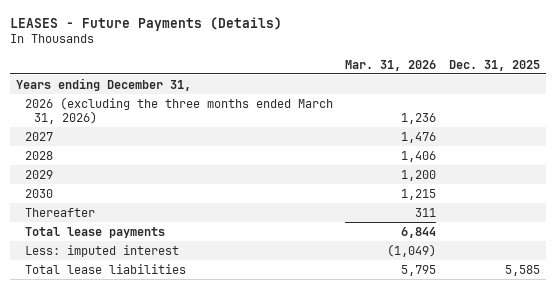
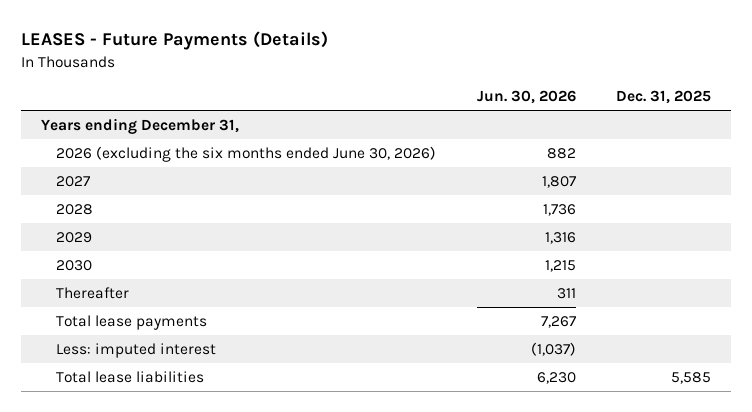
[345,59,437,71] Mar. 31, 2026 -> none
none -> [476,90,576,105] Jun. 30, 2026
[24,96,333,124] 2026 (excluding the three months ended March 31, 2026) -> [56,145,437,162] 2026 (excluding the six months ended June 30, 2026)

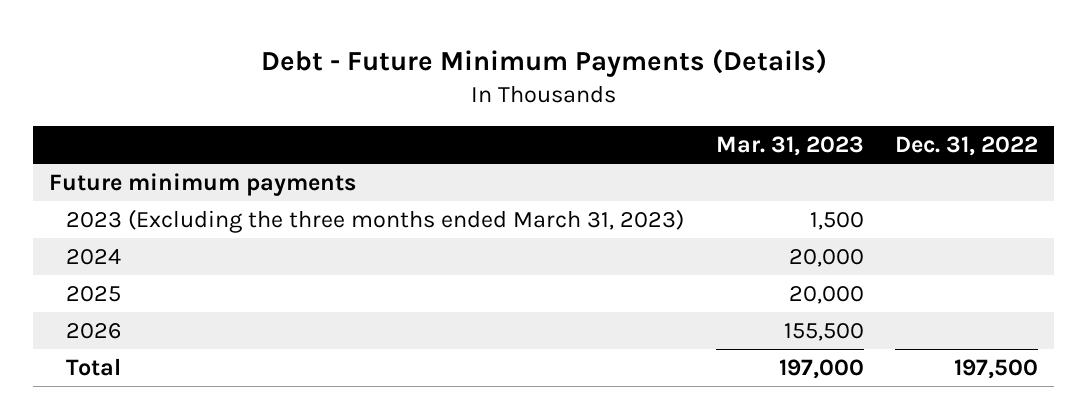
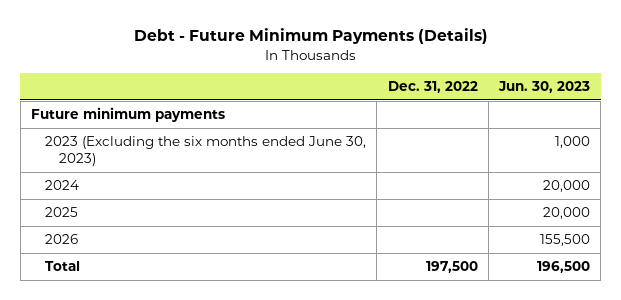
[715,136,864,157] Mar. 31, 2023 -> none
none -> [498,81,591,94] Jun. 30, 2023
[66,209,685,234] 2023 (Excluding the three months ended March 31, 2023) -> [45,136,367,167] 2023 (Excluding the six months ended June 30, 2023)

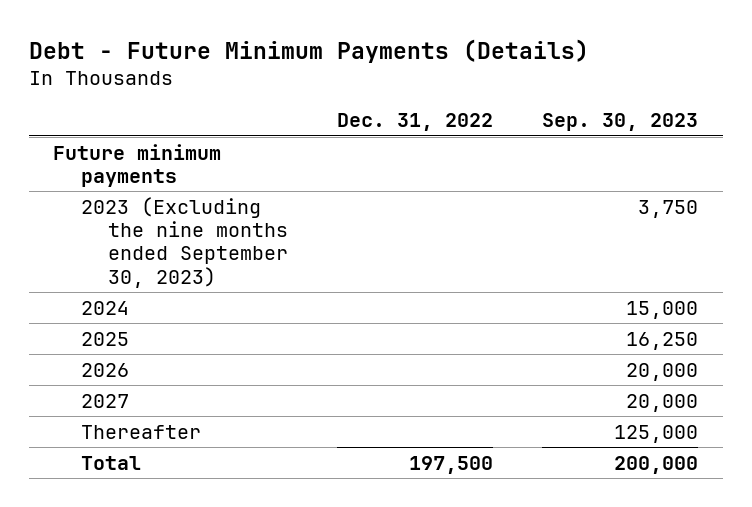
[498,81,591,94] Jun. 30, 2023 -> none
none -> [542,113,699,132] Sep. 30, 2023
[45,136,367,167] 2023 (Excluding the six months ended June 30, 2023) -> [80,196,289,288] 2023 (Excluding the nine months ended September 30, 2023)
none -> [80,393,129,408] 2027
none -> [80,424,201,439] Thereafter

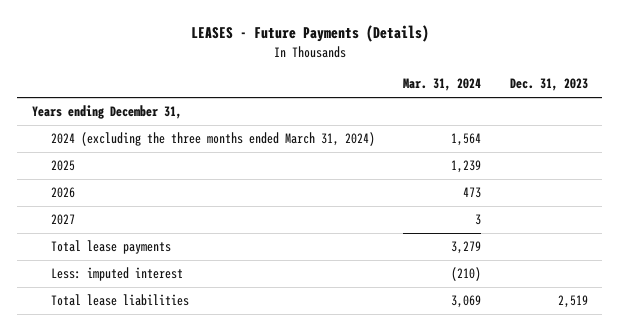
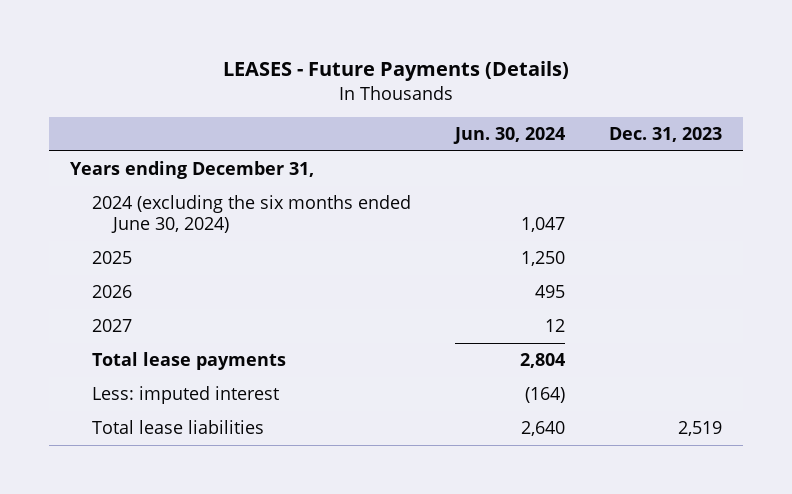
[403,78,482,92] Mar. 31, 2024 -> none
none -> [452,127,565,145] Jun. 30, 2024
[50,132,375,147] 2024 (excluding the three months ended March 31, 2024) -> [91,195,411,234] 2024 (excluding the six months ended June 30, 2024)

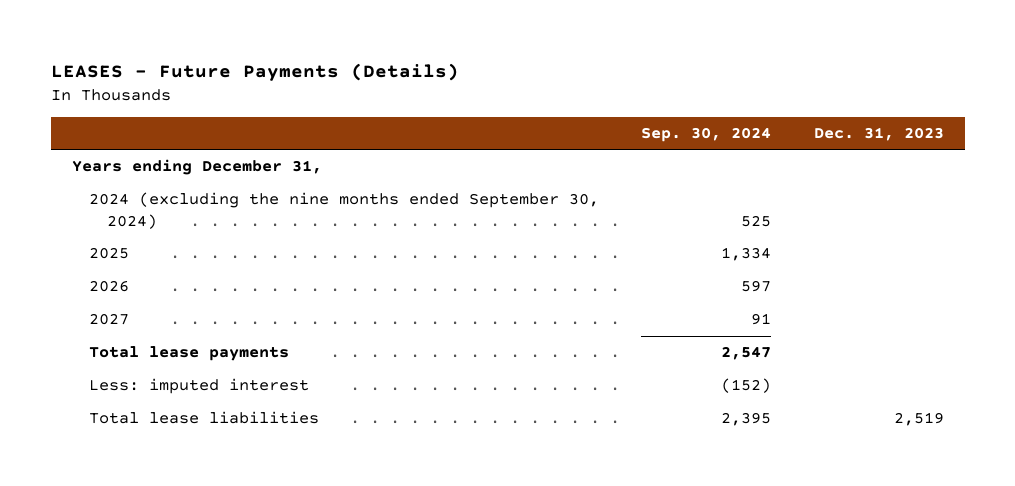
[452,127,565,145] Jun. 30, 2024 -> none
none -> [641,126,772,142] Sep. 30, 2024
[91,195,411,234] 2024 (excluding the six months ended June 30, 2024) -> [89,192,600,229] 2024 (excluding the nine months ended September 30, 2024)

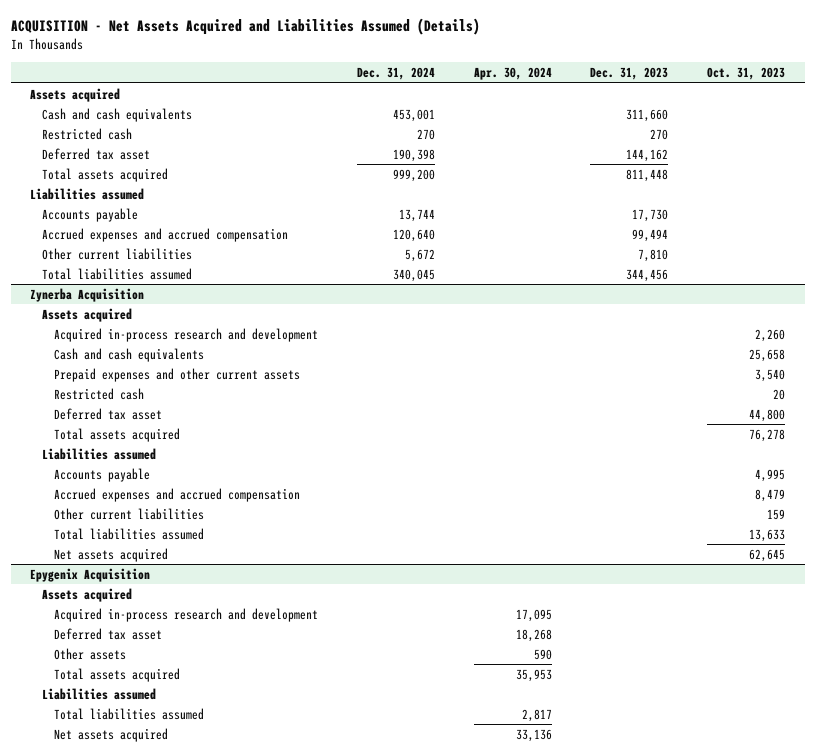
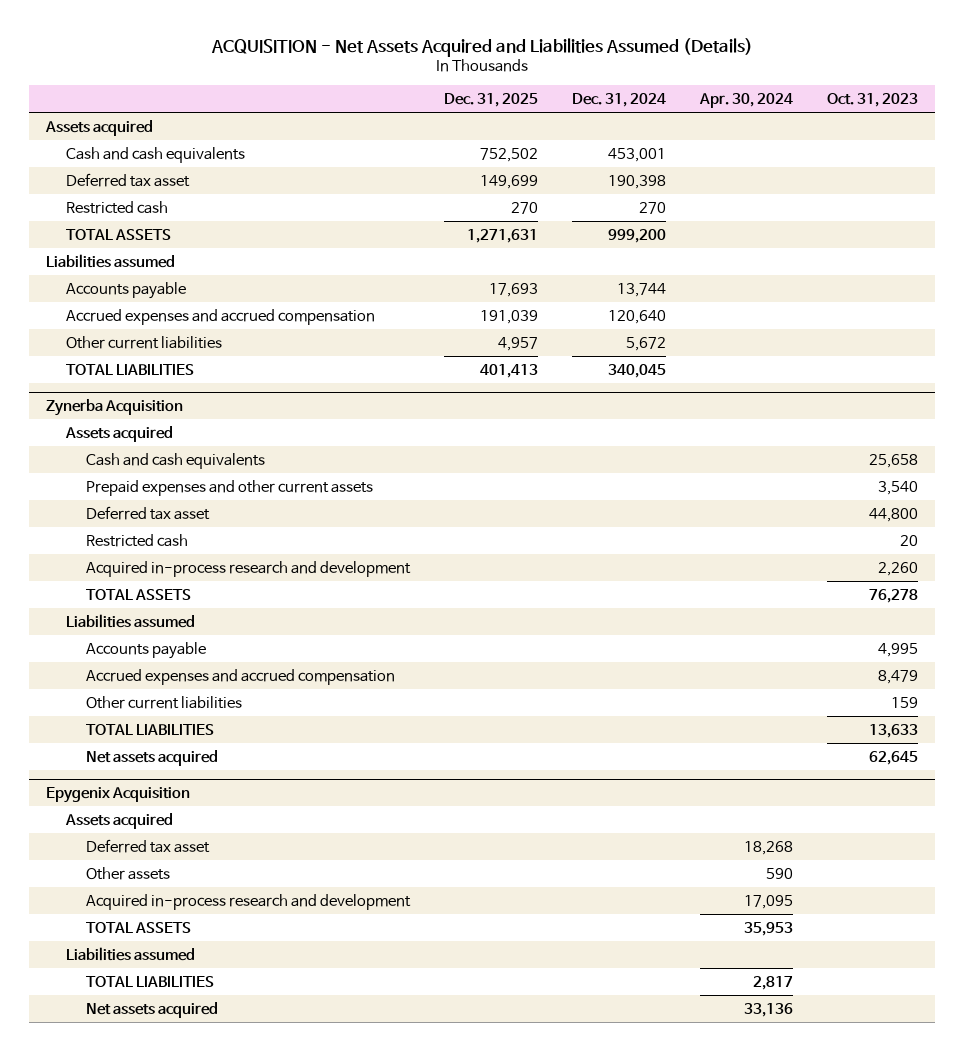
[590,67,669,81] Dec. 31, 2023 -> none
none -> [443,92,538,107] Dec. 31, 2025
[42,127,133,140] Restricted cash -> [66,200,169,214] Restricted cash
[42,167,169,182] Total assets acquired -> [66,228,172,240] TOTAL ASSETS
[42,267,193,280] Total liabilities assumed -> [66,363,195,375] TOTAL LIABILITIES
[53,387,144,400] Restricted cash -> [85,533,188,547] Restricted cash
[53,327,318,342] Acquired in-process research and development -> [85,560,411,577] Acquired in-process research and development
[53,427,180,442] Total assets acquired -> [85,588,191,600] TOTAL ASSETS
[53,527,204,540] Total liabilities assumed -> [85,723,214,735] TOTAL LIABILITIES
[53,607,318,622] Acquired in-process research and development -> [85,893,411,910] Acquired in-process research and development
[53,667,180,682] Total assets acquired -> [85,921,191,933] TOTAL ASSETS
[53,707,204,720] Total liabilities assumed -> [85,975,214,987] TOTAL LIABILITIES

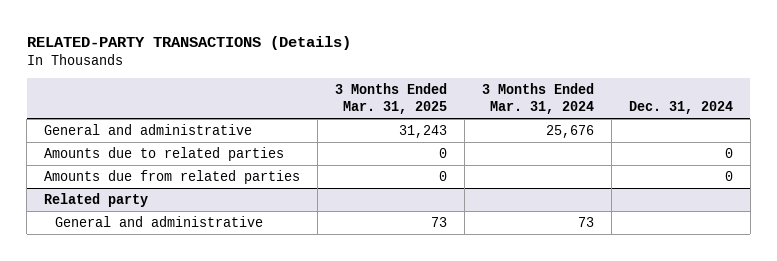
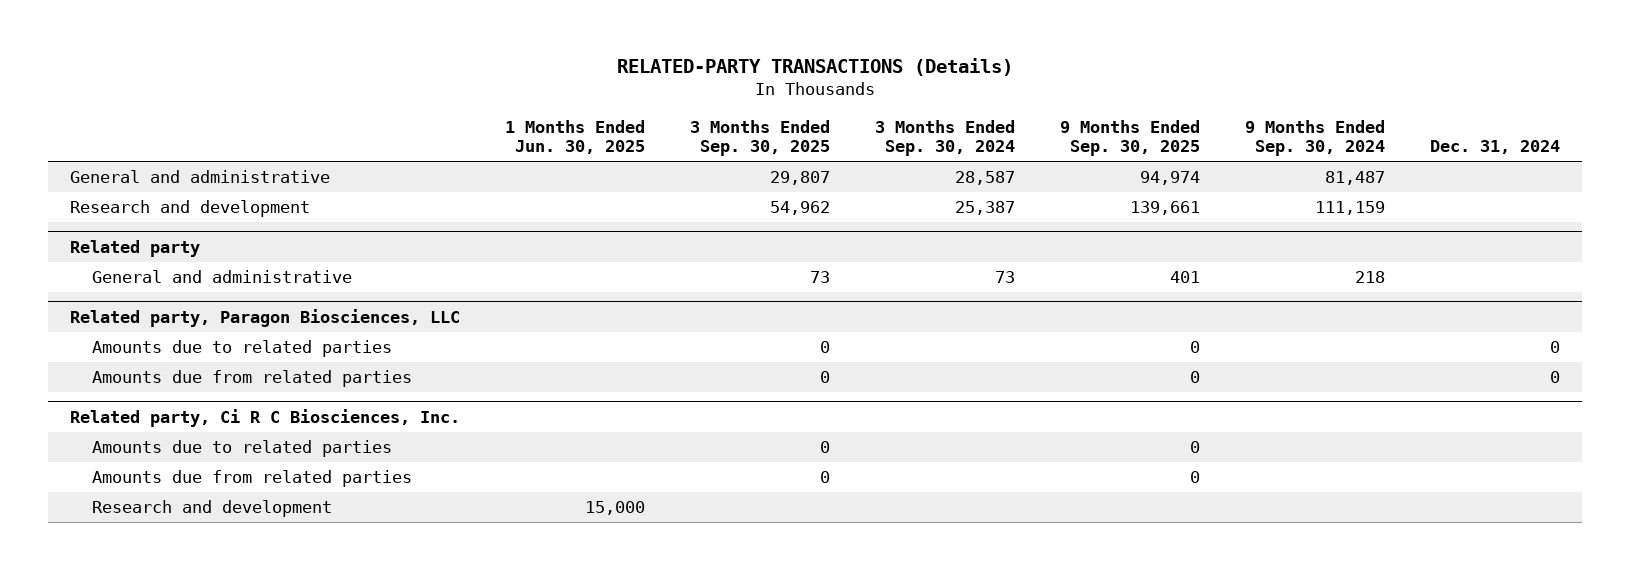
[334,83,447,114] 3 Months Ended Mar. 31, 2025 -> none
[481,83,594,114] 3 Months Ended Mar. 31, 2024 -> none
none -> [505,119,646,155] 1 Months Ended Jun. 30, 2025
none -> [689,119,830,157] 3 Months Ended Sep. 30, 2025
none -> [874,119,1015,157] 3 Months Ended Sep. 30, 2024
none -> [1059,119,1200,157] 9 Months Ended Sep. 30, 2025
none -> [1244,119,1385,157] 9 Months Ended Sep. 30, 2024
[44,147,285,162] Amounts due to related parties -> none
[44,170,301,185] Amounts due from related parties -> none
none -> [70,200,311,218] Research and development
none -> [70,308,461,327] Related party, Paragon Biosciences, LLC
none -> [91,340,392,358] Amounts due to related parties
none -> [91,370,412,388] Amounts due from related parties
none -> [70,408,461,427] Related party, Ci R C Biosciences, Inc.
none -> [91,440,392,458] Amounts due to related parties
none -> [91,470,412,488] Amounts due from related parties
none -> [91,500,332,518] Research and development

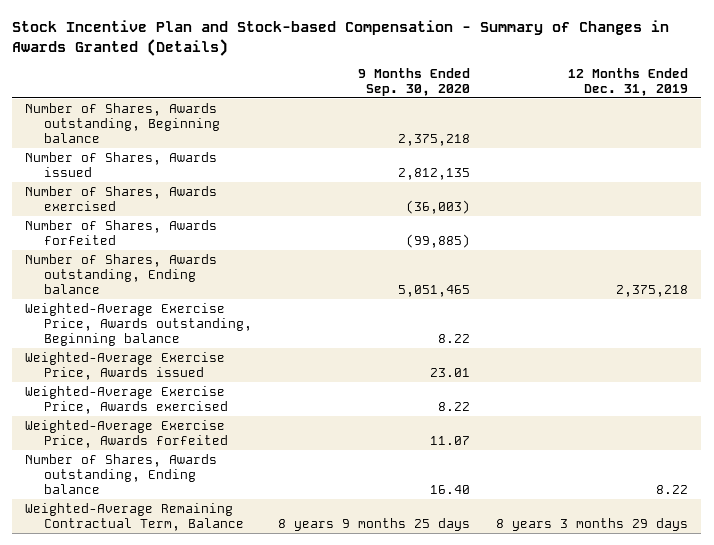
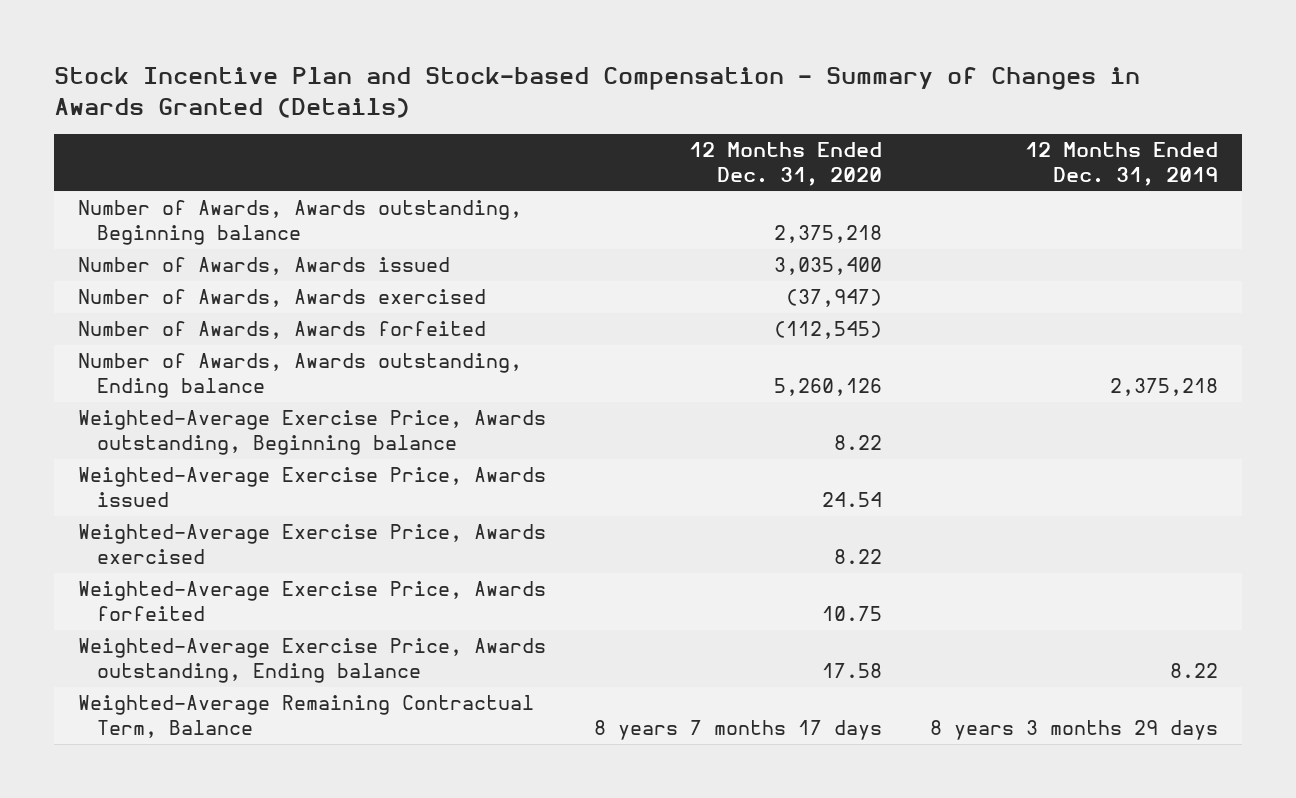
[358,68,471,96] 9 Months Ended Sep. 30, 2020 -> none
none -> [689,142,883,187] 12 Months Ended Dec. 31, 2020
[25,102,221,143] Number of Shares, Awards outstanding, Beginning balance -> [78,200,523,246] Number of Awards, Awards outstanding, Beginning balance
[25,151,218,177] Number of Shares, Awards issued -> [78,257,451,276] Number of Awards, Awards issued
[25,185,218,211] Number of Shares, Awards exercised -> [78,289,487,308] Number of Awards, Awards exercised
[25,219,218,245] Number of Shares, Awards forfeited -> [78,321,487,340] Number of Awards, Awards forfeited
[25,253,218,294] Number of Shares, Awards outstanding, Ending balance -> [78,353,523,399] Number of Awards, Awards outstanding, Ending balance
[25,453,218,494] Number of Shares, Awards outstanding, Ending balance -> [78,638,547,684] Weighted-Average Exercise Price, Awards outstanding, Ending balance

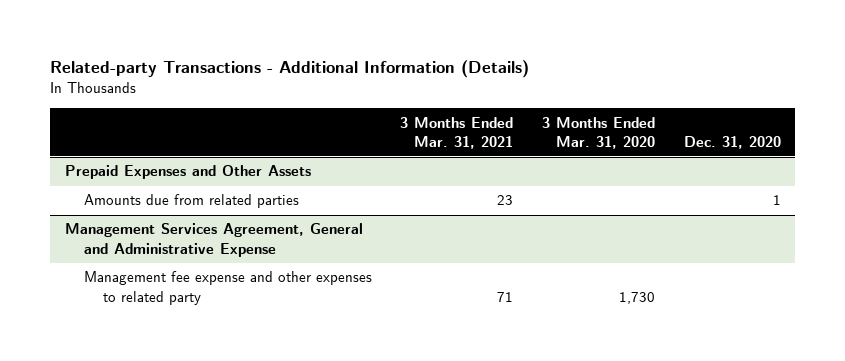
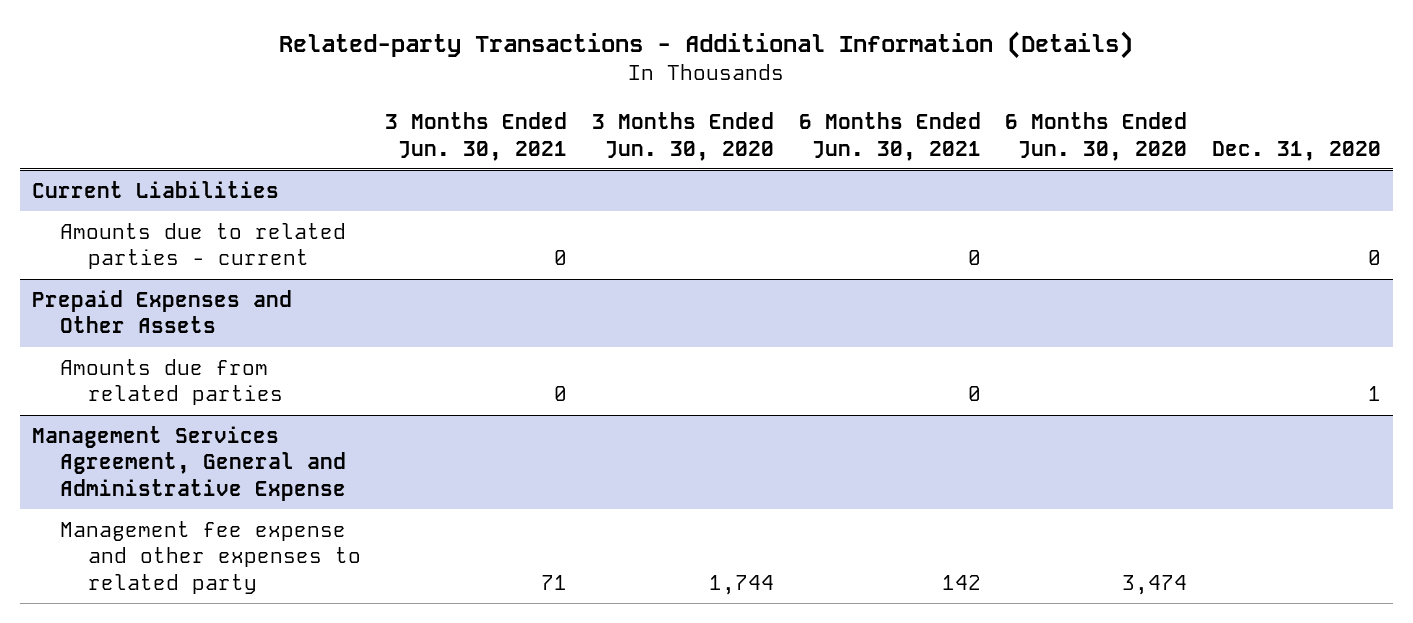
[400,116,514,149] 3 Months Ended Mar. 31, 2021 -> none
[542,116,656,149] 3 Months Ended Mar. 31, 2020 -> none
none -> [385,111,568,161] 3 Months Ended Jun. 30, 2021
none -> [591,111,774,161] 3 Months Ended Jun. 30, 2020
none -> [798,111,981,161] 6 Months Ended Jun. 30, 2021
none -> [1005,111,1188,161] 6 Months Ended Jun. 30, 2020
none -> [31,180,279,198] Current Liabilities
none -> [59,222,346,270] Amounts due to related parties - current

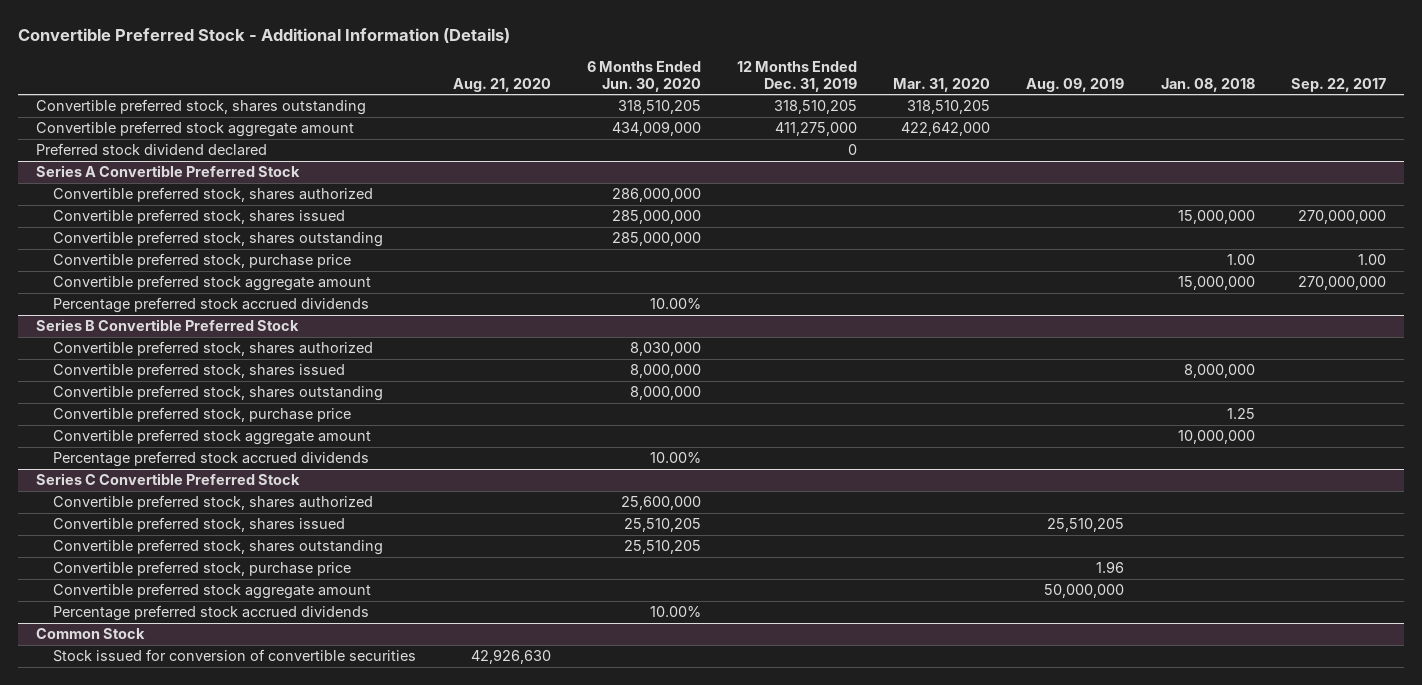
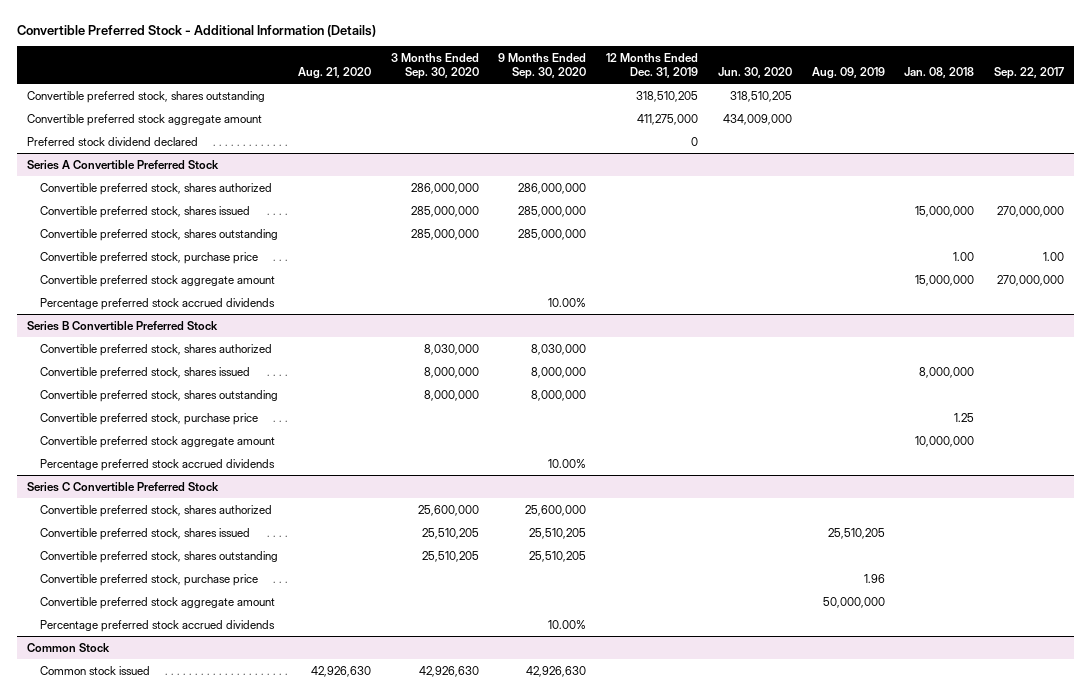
[586,60,701,92] 6 Months Ended Jun. 30, 2020 -> none
[893,77,991,92] Mar. 31, 2020 -> none
none -> [390,52,479,79] 3 Months Ended Sep. 30, 2020
none -> [498,52,587,79] 9 Months Ended Sep. 30, 2020
none -> [717,66,792,78] Jun. 30, 2020
[53,649,417,663] Stock issued for conversion of convertible securities -> [40,665,151,675] Common stock issued

